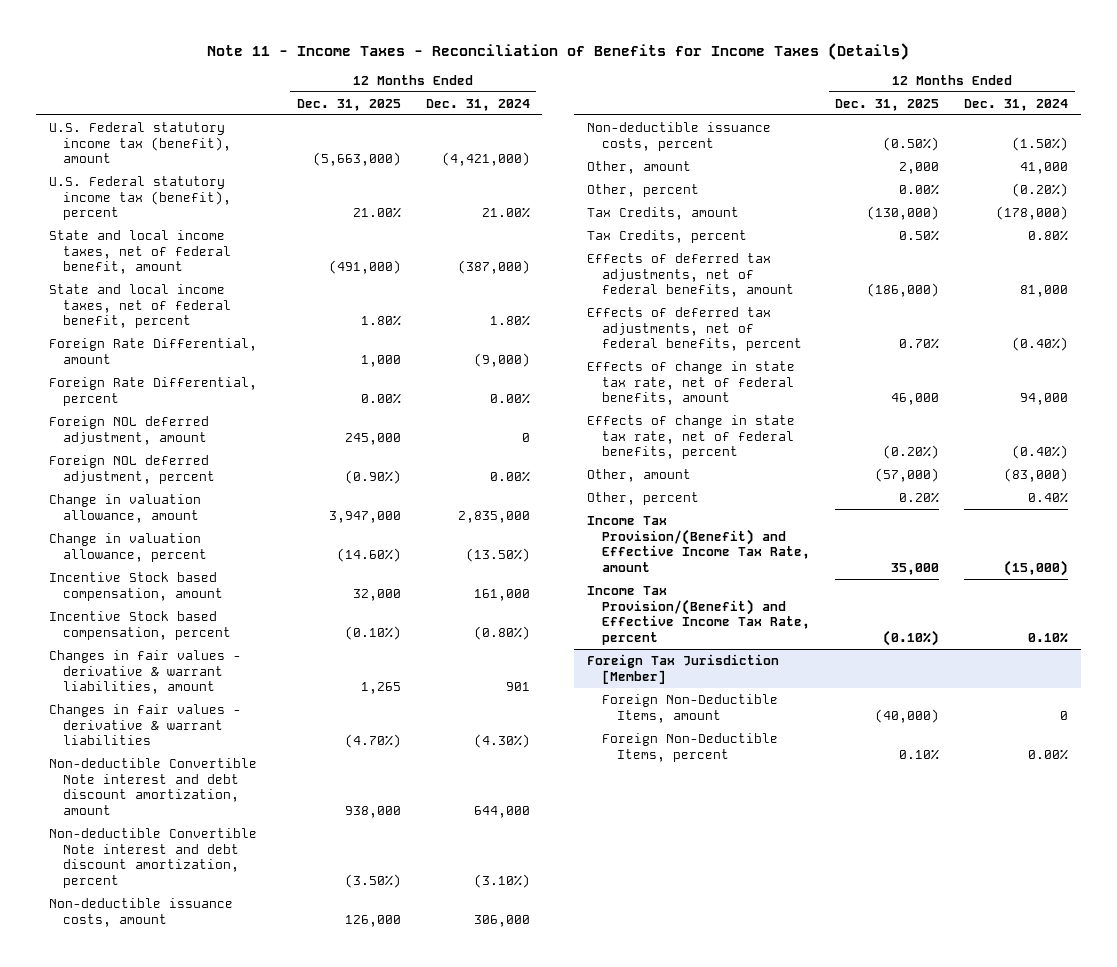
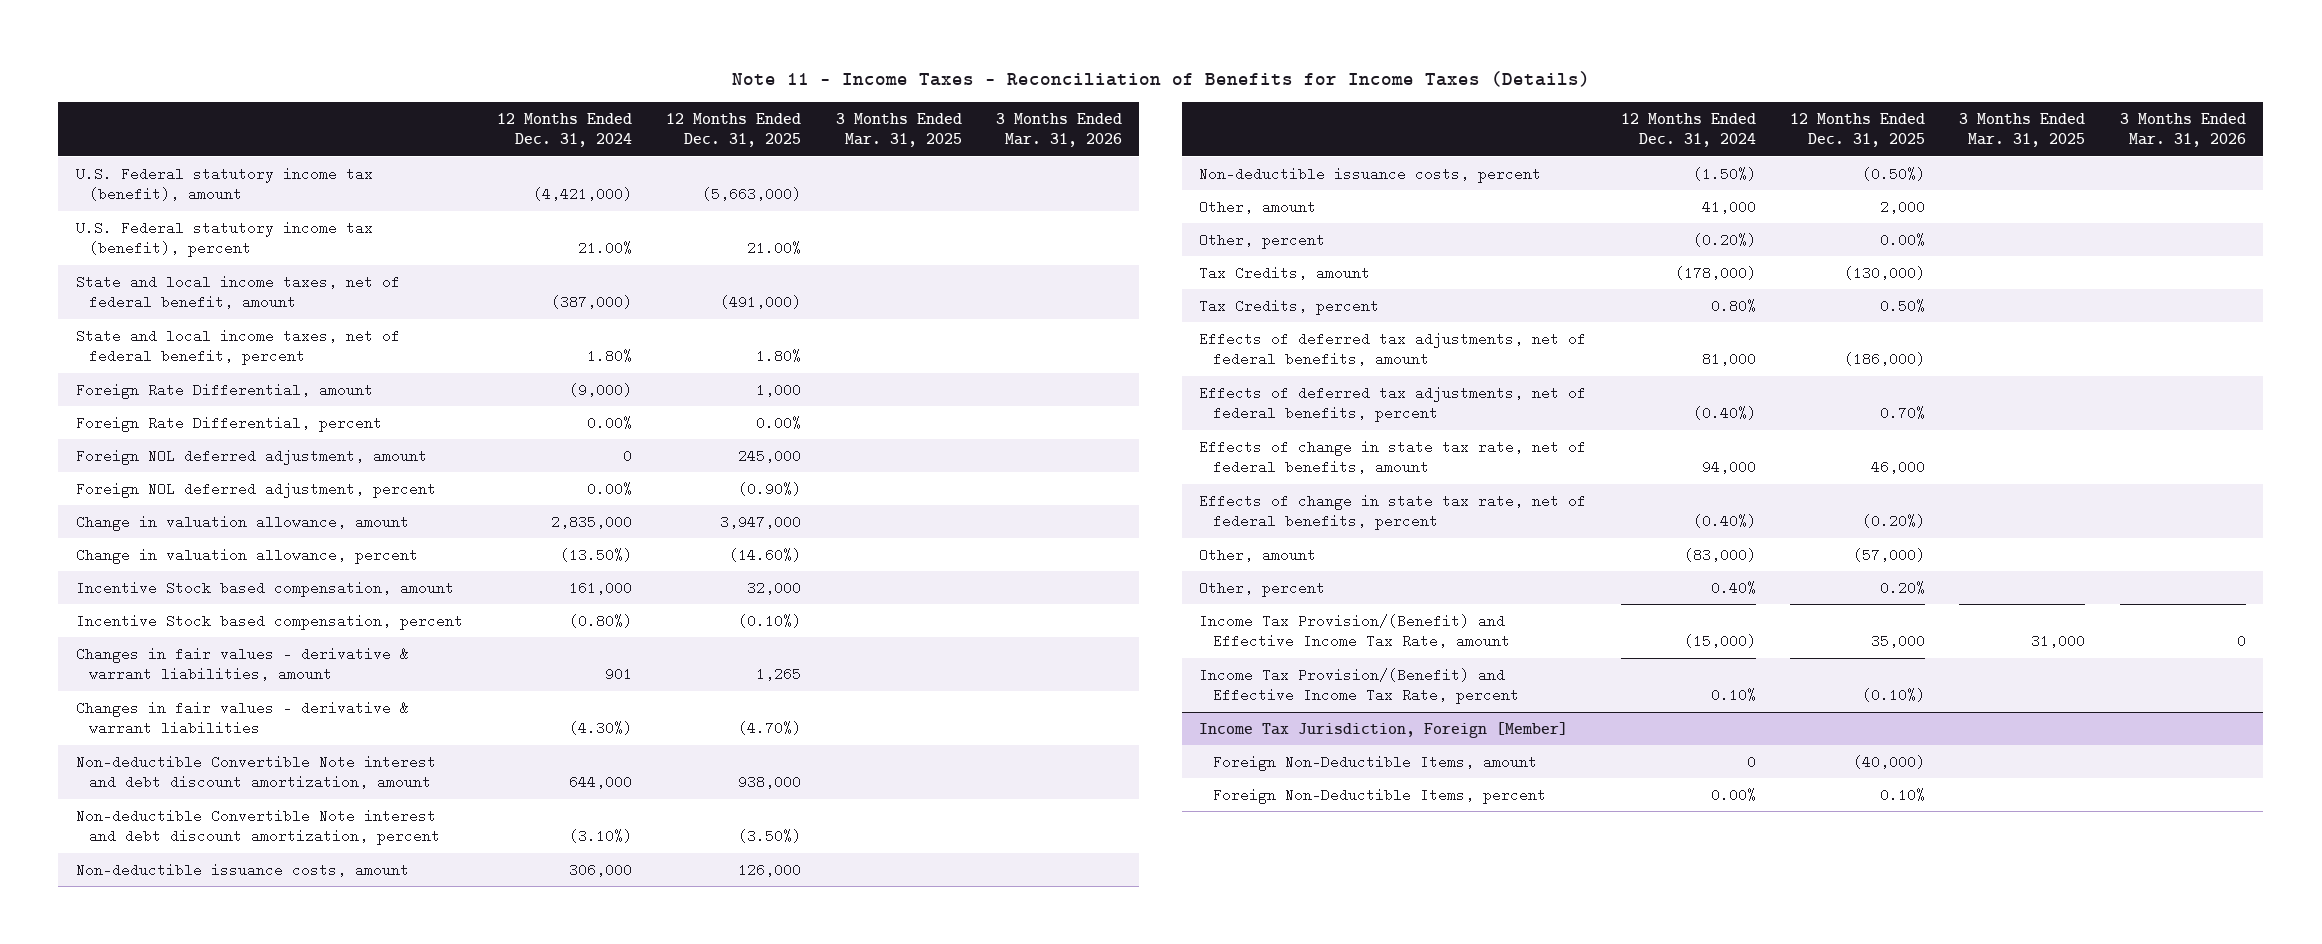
none -> [835,112,962,148] 3 Months Ended Mar. 31, 2025
none -> [996,112,1123,148] 3 Months Ended Mar. 31, 2026
[587,654,780,684] Foreign Tax Jurisdiction [Member] -> [1199,721,1569,738] Income Tax Jurisdiction, Foreign [Member]

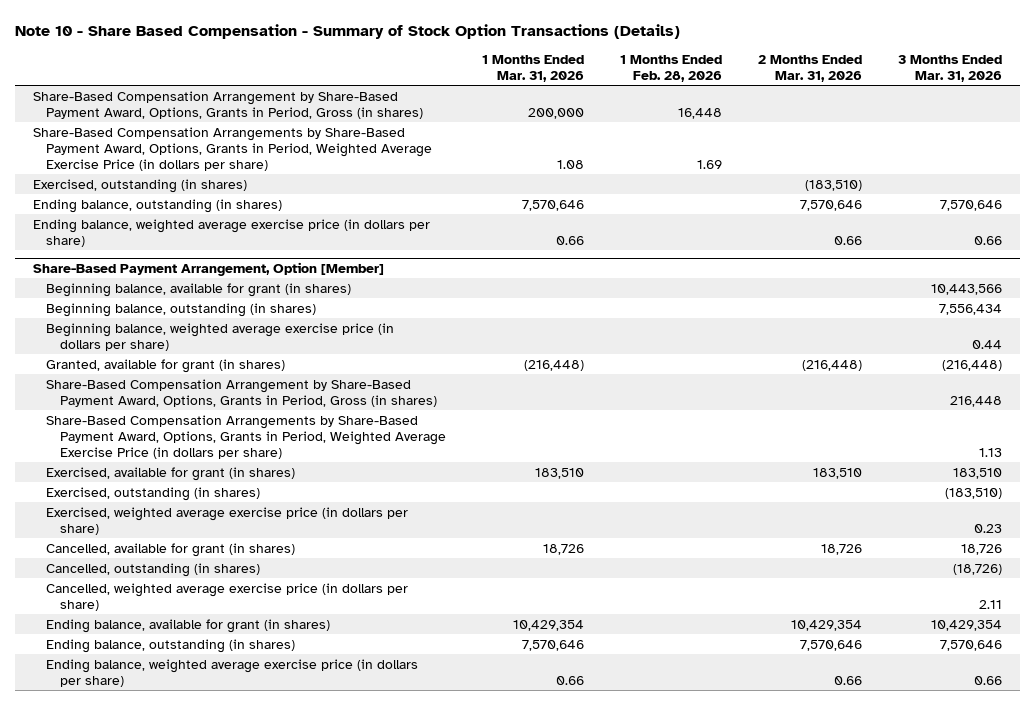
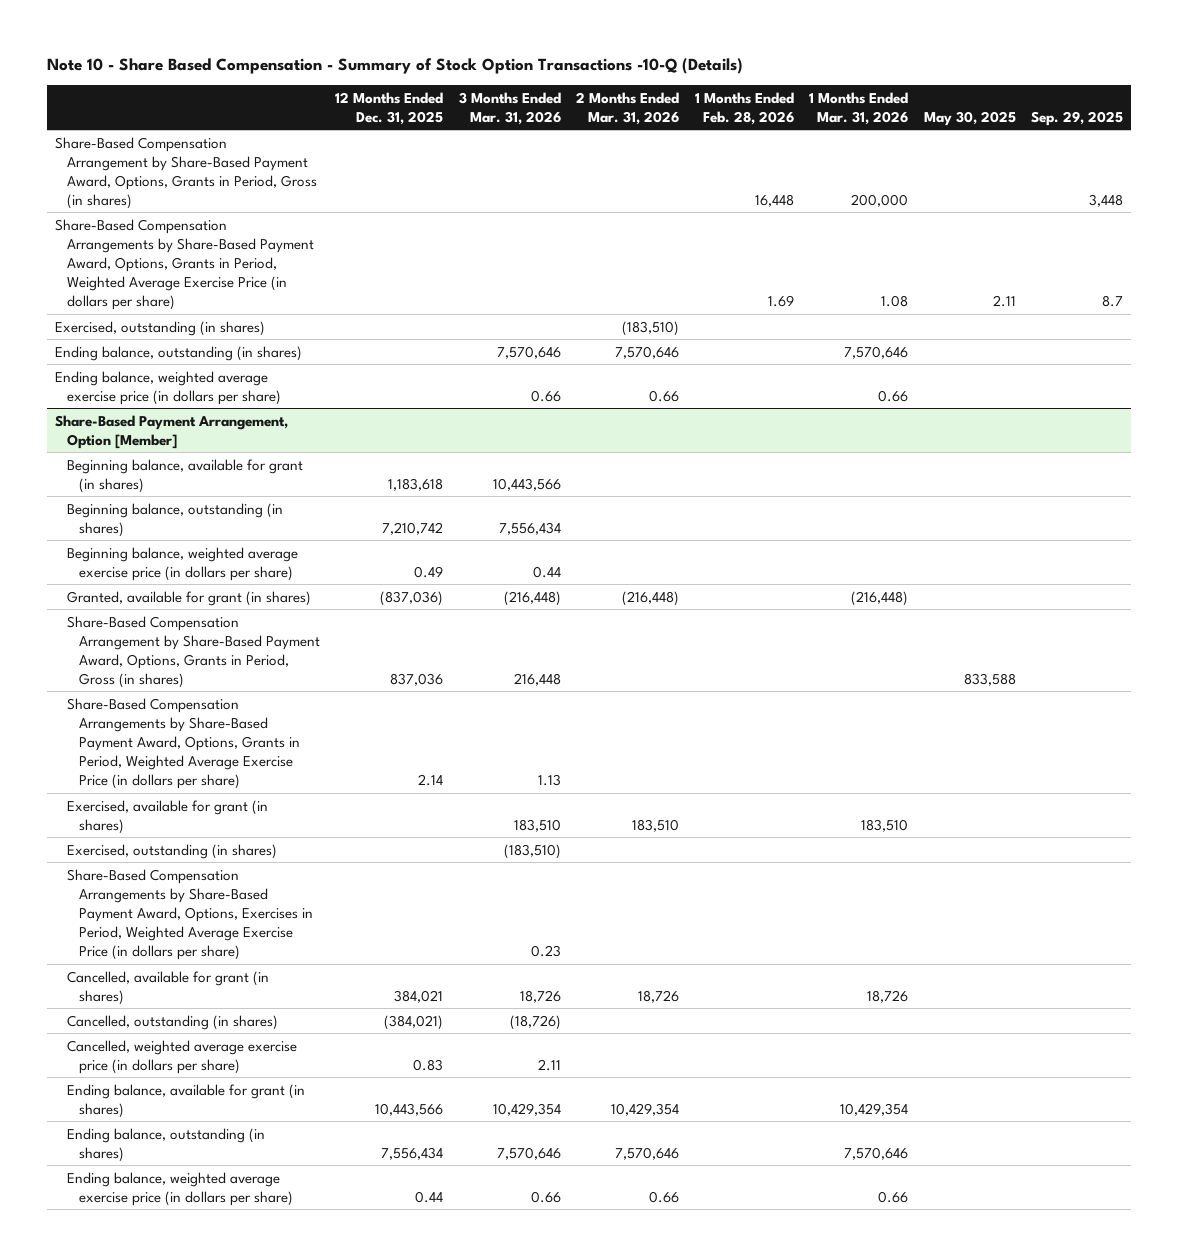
[14,23,680,39] Note 10 - Share Based Compensation - Summary of Stock Option Transactions (Details) -> [47,58,744,75] Note 10 - Share Based Compensation - Summary of Stock Option Transactions -10-Q (Details)
none -> [335,91,444,125] 12 Months Ended Dec. 31, 2025
none -> [923,110,1016,126] May 30, 2025
none -> [1031,110,1124,126] Sep. 29, 2025
[46,506,409,535] Exercised, weighted average exercise price (in dollars per share) -> [66,868,313,960] Share-Based Compensation Arrangements by Share-Based Payment Award, Options, Exercises in Period, Weighted Average Exercise Price (in dollars per share)

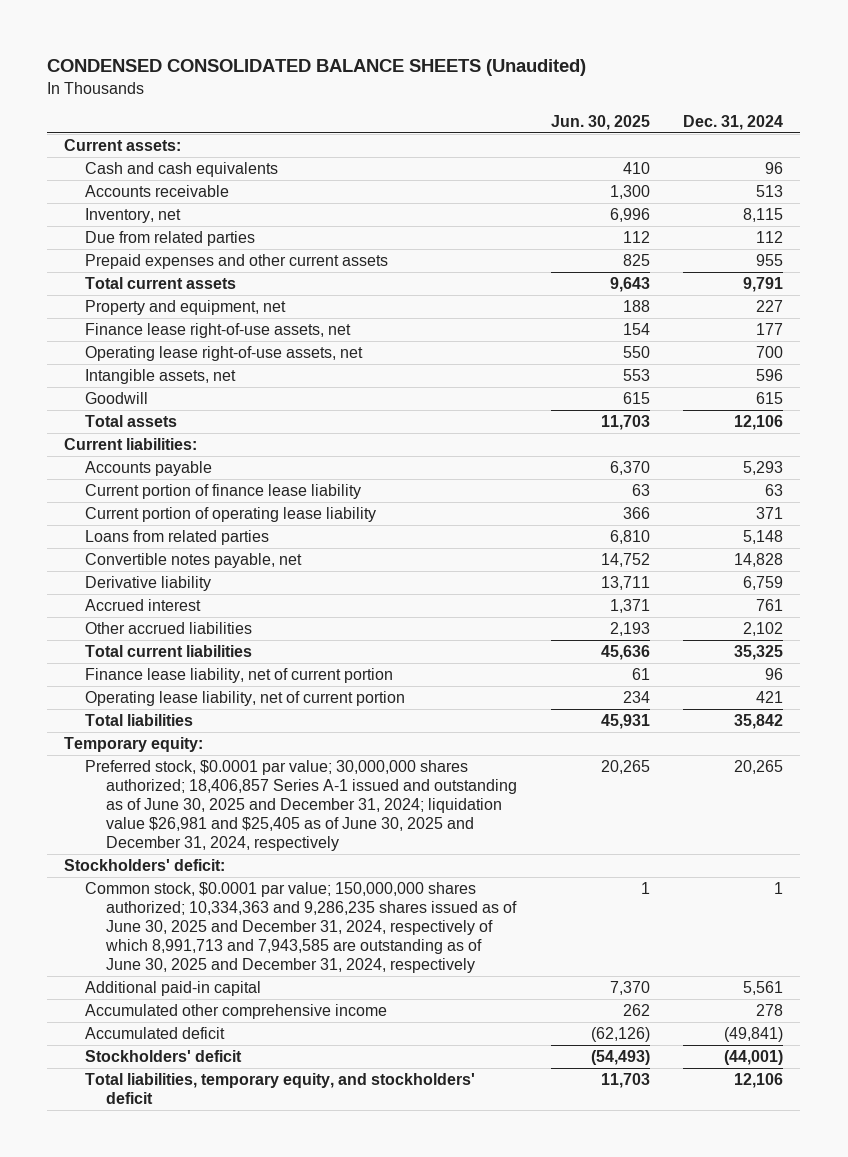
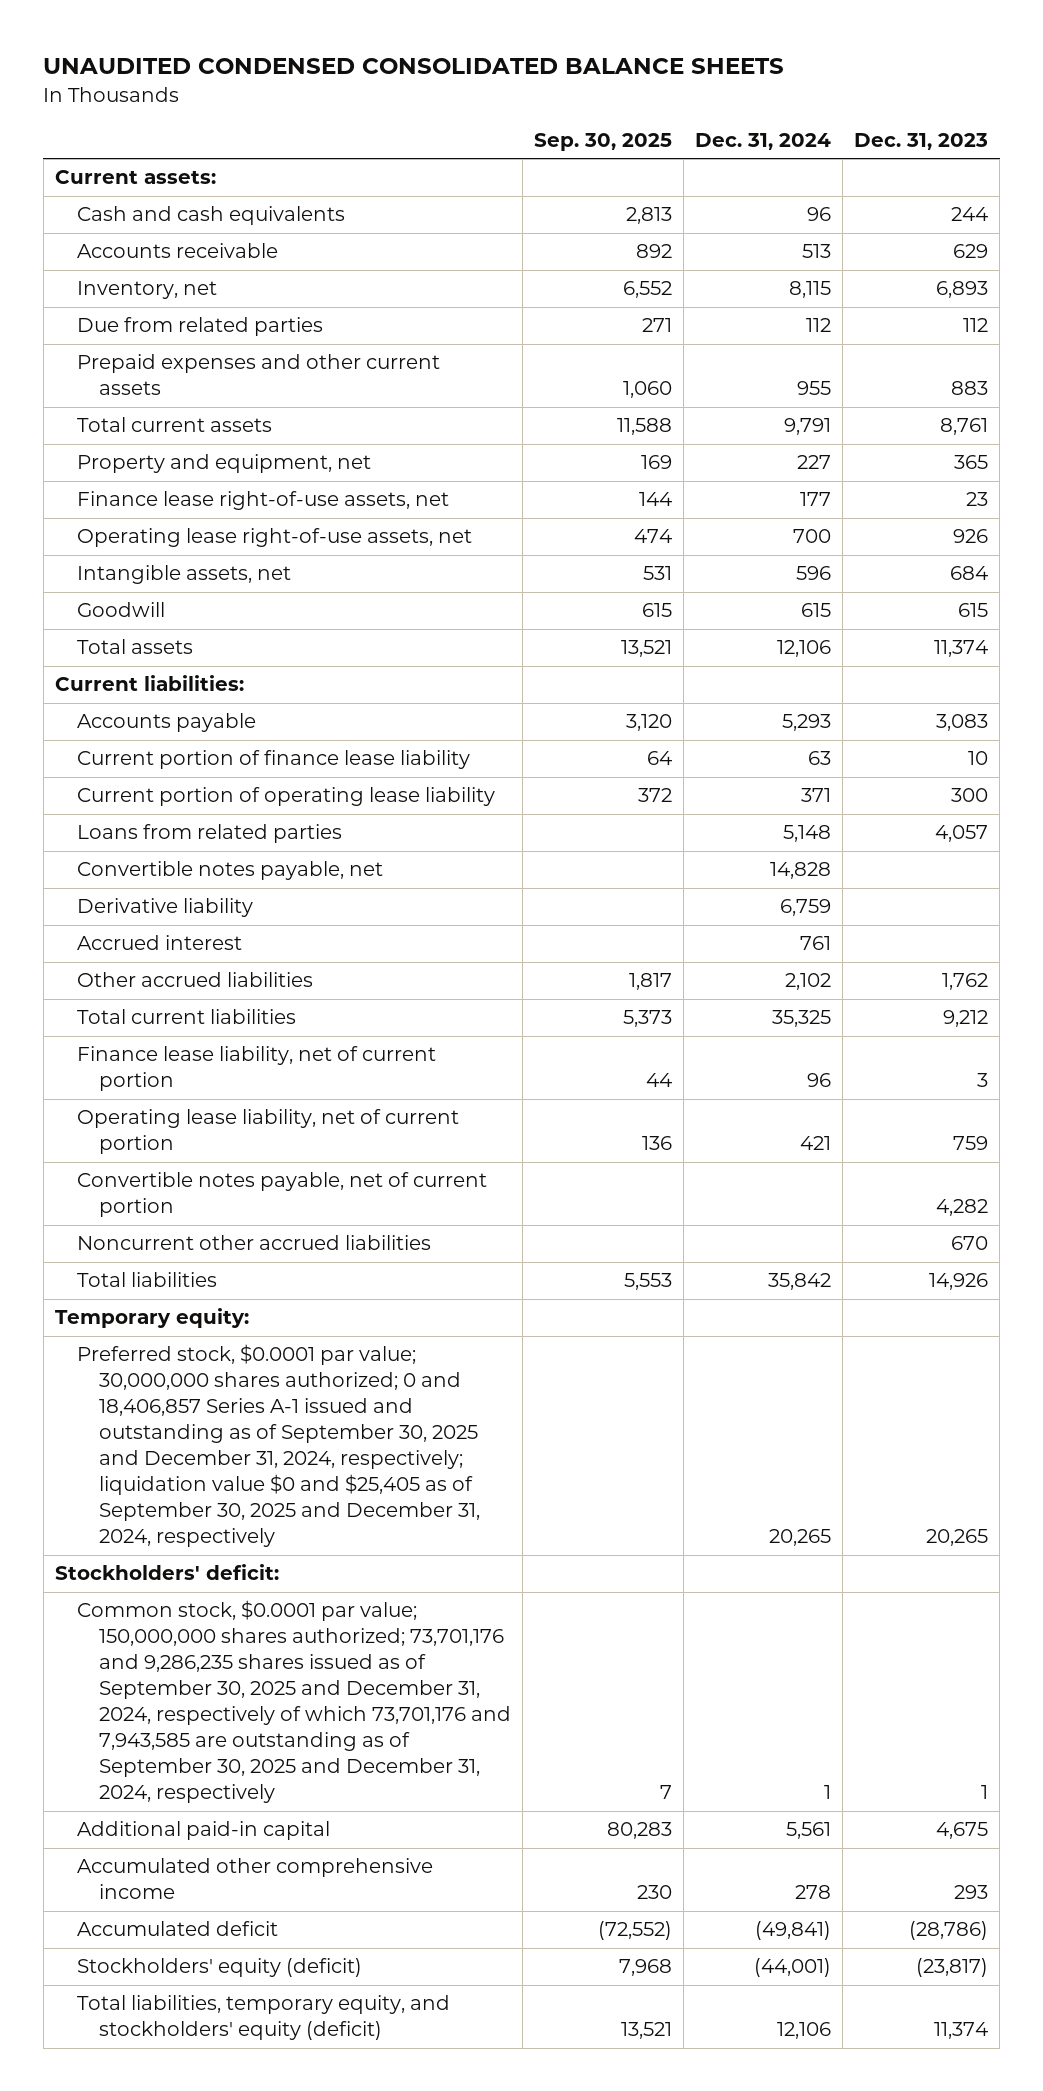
[47,59,587,77] CONDENSED CONSOLIDATED BALANCE SHEETS (Unaudited) -> [43,58,785,75] UNAUDITED CONDENSED CONSOLIDATED BALANCE SHEETS
[550,114,650,130] Jun. 30, 2025 -> none
none -> [534,133,673,152] Sep. 30, 2025
none -> [854,133,989,151] Dec. 31, 2023
none -> [76,1172,487,1218] Convertible notes payable, net of current portion
none -> [76,1235,431,1251] Noncurrent other accrued liabilities
[85,760,518,851] Preferred stock, $0.0001 par value; 30,000,000 shares authorized; 18,406,857 Series A-1 issued and outstanding as of June 30, 2025 and December 31, 2024; liquidation value $26,981 and $25,405 as of June 30, 2025 and December 31, 2024, respectively -> [76,1344,480,1548] Preferred stock, $0.0001 par value; 30,000,000 shares authorized; 0 and 18,406,857 Series A-1 issued and outstanding as of September 30, 2025 and December 31, 2024, respectively; liquidation value $0 and $25,405 as of September 30, 2025 and December 31, 2024, respectively
[85,882,518,973] Common stock, $0.0001 par value; 150,000,000 shares authorized; 10,334,363 and 9,286,235 shares issued as of June 30, 2025 and December 31, 2024, respectively of which 8,991,713 and 7,943,585 are outstanding as of June 30, 2025 and December 31, 2024, respectively -> [76,1600,511,1804] Common stock, $0.0001 par value; 150,000,000 shares authorized; 73,701,176 and 9,286,235 shares issued as of September 30, 2025 and December 31, 2024, respectively of which 73,701,176 and 7,943,585 are outstanding as of September 30, 2025 and December 31, 2024, respectively
[85,1050,243,1063] Stockholders' deficit -> [76,1958,362,1978] Stockholders' equity (deficit)
[85,1073,476,1104] Total liabilities, temporary equity, and stockholders' deficit -> [76,1995,450,2041] Total liabilities, temporary equity, and stockholders' equity (deficit)

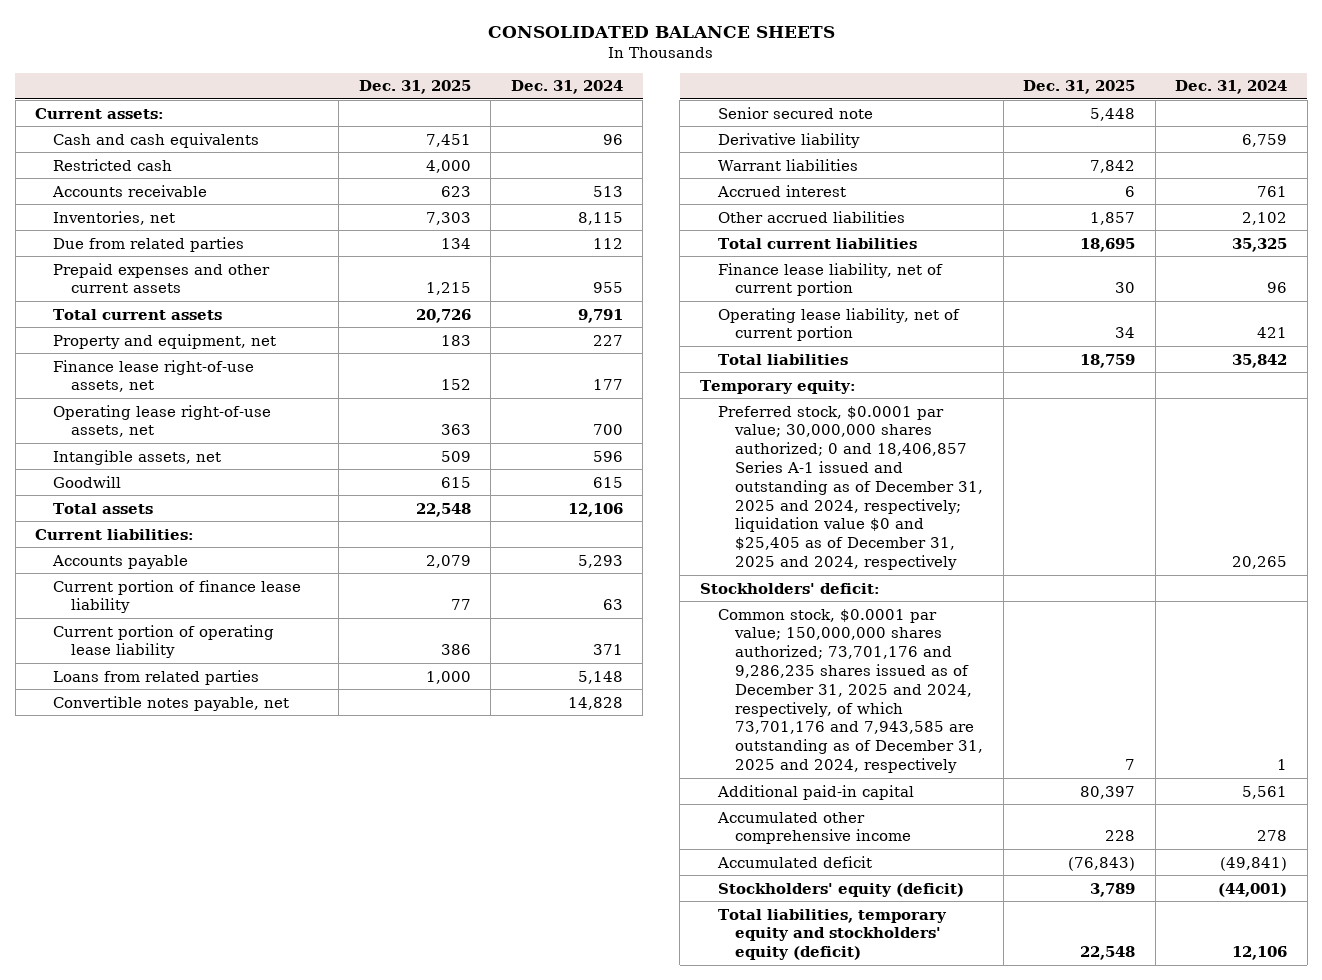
[43,58,785,75] UNAUDITED CONDENSED CONSOLIDATED BALANCE SHEETS -> [488,25,836,38] CONSOLIDATED BALANCE SHEETS
[534,133,673,152] Sep. 30, 2025 -> none
[854,133,989,151] Dec. 31, 2023 -> none
none -> [358,80,471,95] Dec. 31, 2025
none -> [53,158,173,171] Restricted cash
[76,281,217,300] Inventory, net -> [53,210,176,225] Inventories, net
none -> [717,106,873,119] Senior secured note
none -> [717,158,858,171] Warrant liabilities
[76,1172,487,1218] Convertible notes payable, net of current portion -> none
[76,1235,431,1251] Noncurrent other accrued liabilities -> none
[76,1344,480,1548] Preferred stock, $0.0001 par value; 30,000,000 shares authorized; 0 and 18,406,857 Series A-1 issued and outstanding as of September 30, 2025 and December 31, 2024, respectively; liquidation value $0 and $25,405 as of September 30, 2025 and December 31, 2024, respectively -> [717,405,984,571] Preferred stock, $0.0001 par value; 30,000,000 shares authorized; 0 and 18,406,857 Series A-1 issued and outstanding as of December 31, 2025 and 2024, respectively; liquidation value $0 and $25,405 as of December 31, 2025 and 2024, respectively
[76,1600,511,1804] Common stock, $0.0001 par value; 150,000,000 shares authorized; 73,701,176 and 9,286,235 shares issued as of September 30, 2025 and December 31, 2024, respectively of which 73,701,176 and 7,943,585 are outstanding as of September 30, 2025 and December 31, 2024, respectively -> [717,608,984,774] Common stock, $0.0001 par value; 150,000,000 shares authorized; 73,701,176 and 9,286,235 shares issued as of December 31, 2025 and 2024, respectively, of which 73,701,176 and 7,943,585 are outstanding as of December 31, 2025 and 2024, respectively
[76,1995,450,2041] Total liabilities, temporary equity, and stockholders' equity (deficit) -> [717,908,947,961] Total liabilities, temporary equity and stockholders' equity (deficit)

